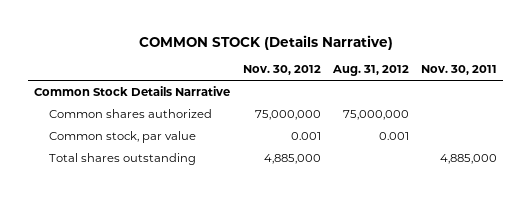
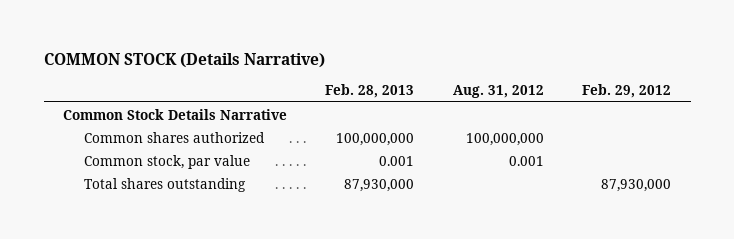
[242,65,321,76] Nov. 30, 2012 -> none
[421,65,498,76] Nov. 30, 2011 -> none
none -> [325,83,415,98] Feb. 28, 2013
none -> [582,83,672,98] Feb. 29, 2012
[343,110,410,121] 75,000,000 -> [465,132,544,146] 100,000,000

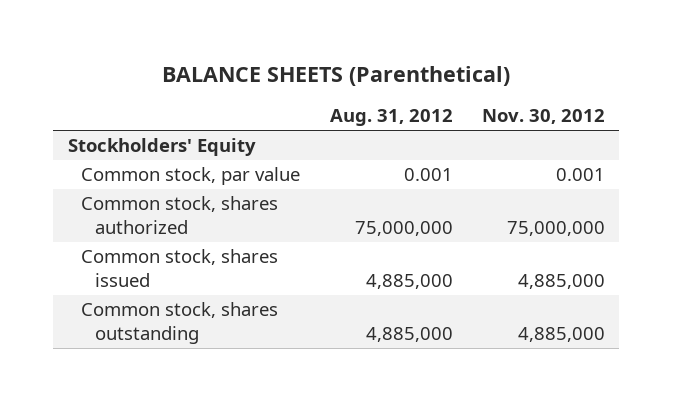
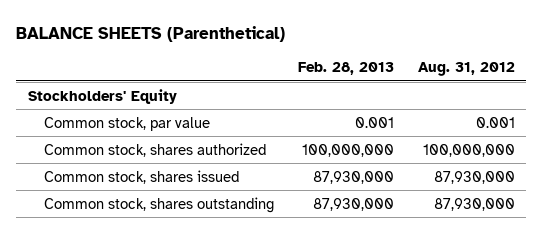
[481,109,605,125] Nov. 30, 2012 -> none
none -> [297,61,394,75] Feb. 28, 2013
[354,220,453,236] 75,000,000 -> [422,143,515,157] 100,000,000
[365,273,453,289] 4,885,000 -> [433,170,515,184] 87,930,000
[365,326,453,342] 4,885,000 -> [433,197,515,211] 87,930,000

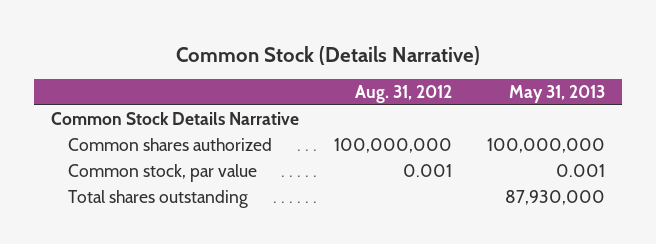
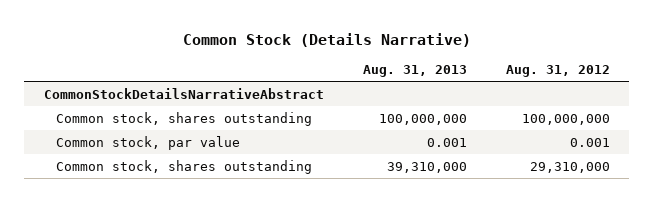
[508,85,605,104] May 31, 2013 -> none
none -> [362,65,467,78] Aug. 31, 2013
[51,111,300,125] Common Stock Details Narrative -> none
none -> [43,87,324,99] CommonStockDetailsNarrativeAbstract
[68,137,273,151] Common shares authorized -> [56,111,313,126] Common stock, shares outstanding
[68,189,249,208] Total shares outstanding -> none
none -> [56,159,313,174] Common stock, shares outstanding

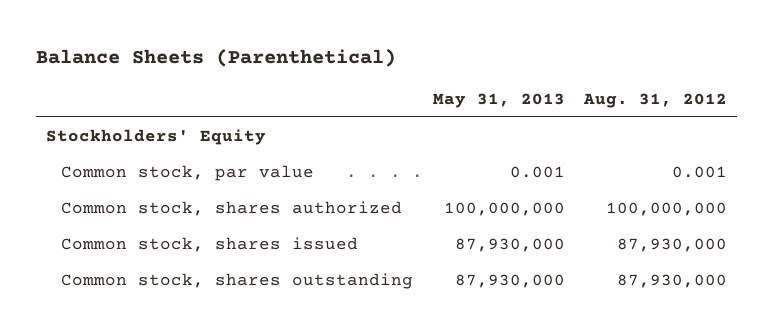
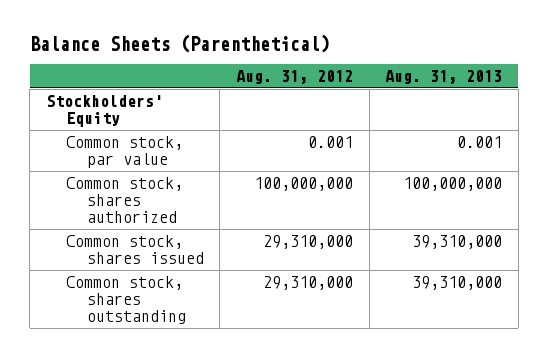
[432,93,565,109] May 31, 2013 -> none
none -> [385,70,503,85] Aug. 31, 2013
[617,237,728,252] 87,930,000 -> [262,234,353,249] 29,310,000
[617,273,728,288] 87,930,000 -> [262,275,353,290] 29,310,000

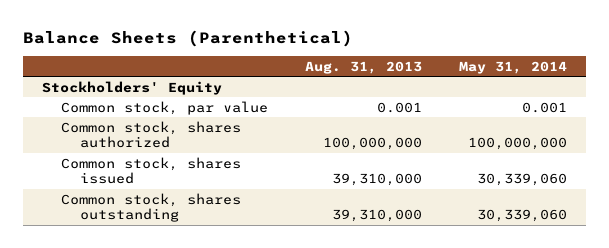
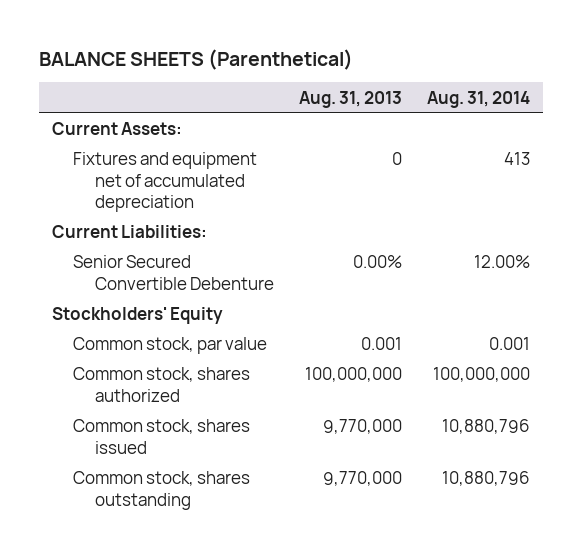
[23,30,354,48] Balance Sheets (Parenthetical) -> [39,48,354,70] BALANCE SHEETS (Parenthetical)
[459,60,568,74] May 31, 2014 -> none
none -> [427,90,531,108] Aug. 31, 2014
none -> [51,122,182,136] Current Assets:
none -> [73,152,258,213] Fixtures and equipment net of accumulated depreciation
none -> [51,225,207,239] Current Liabilities:
none -> [73,255,274,290] Senior Secured Convertible Debenture
[332,173,423,187] 39,310,000 -> [322,419,402,435] 9,770,000
[332,209,423,223] 39,310,000 -> [322,471,402,487] 9,770,000

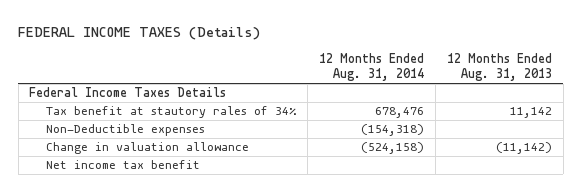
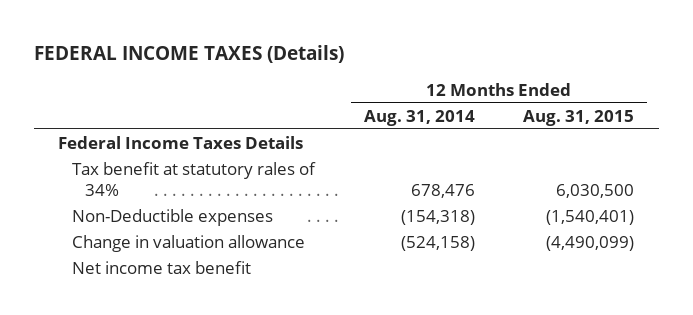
[446,52,552,82] 12 Months Ended Aug. 31, 2013 -> none
none -> [523,109,635,126] Aug. 31, 2015
[45,106,297,119] Tax benefit at stautory rales of 34% -> [71,161,316,196] Tax benefit at statutory rales of 34%

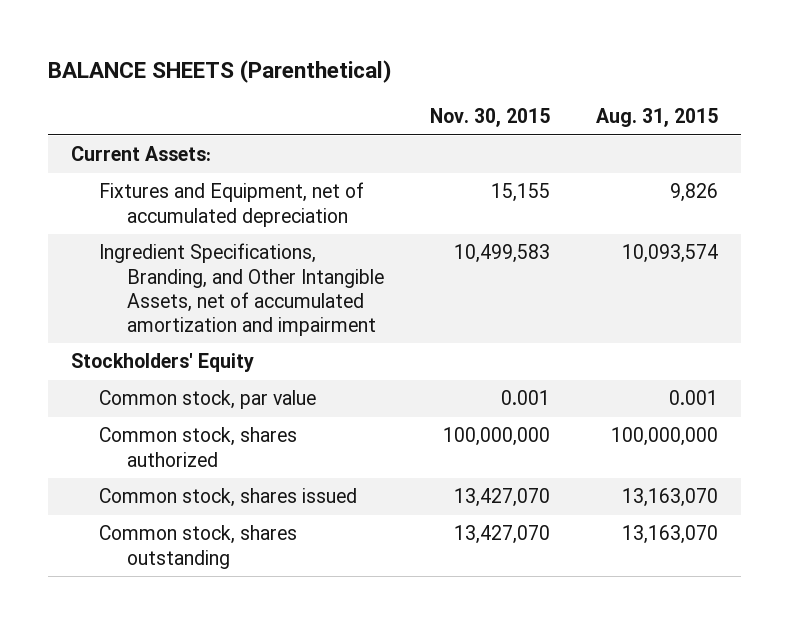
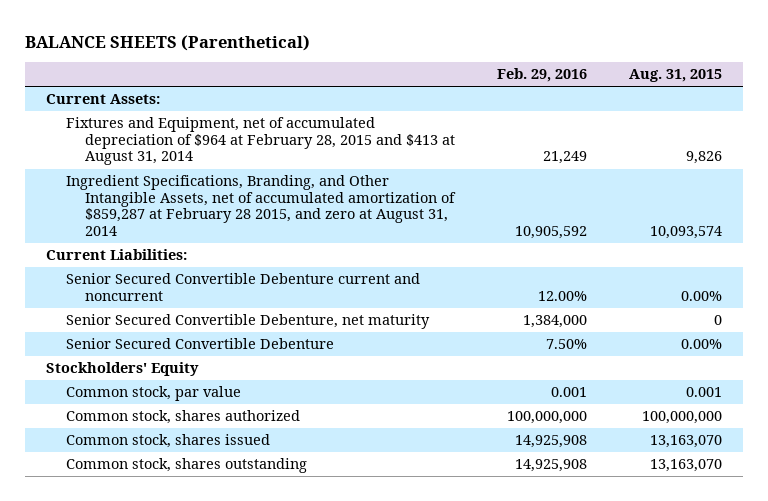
[429,107,550,127] Nov. 30, 2015 -> none
none -> [496,68,587,83] Feb. 29, 2016
[98,182,364,227] Fixtures and Equipment, net of accumulated depreciation -> [65,117,456,166] Fixtures and Equipment, net of accumulated depreciation of $964 at February 28, 2015 and $413 at August 31, 2014
[98,243,384,336] Ingredient Specifications, Branding, and Other Intangible Assets, net of accumulated amortization and impairment -> [65,175,457,237] Ingredient Specifications, Branding, and Other Intangible Assets, net of accumulated amortization of $859,287 at February 28 2015, and zero at August 31, 2014
none -> [46,249,188,261] Current Liabilities:
none -> [65,273,420,301] Senior Secured Convertible Debenture current and noncurrent
none -> [65,314,430,330] Senior Secured Convertible Debenture, net maturity
none -> [65,338,334,350] Senior Secured Convertible Debenture

